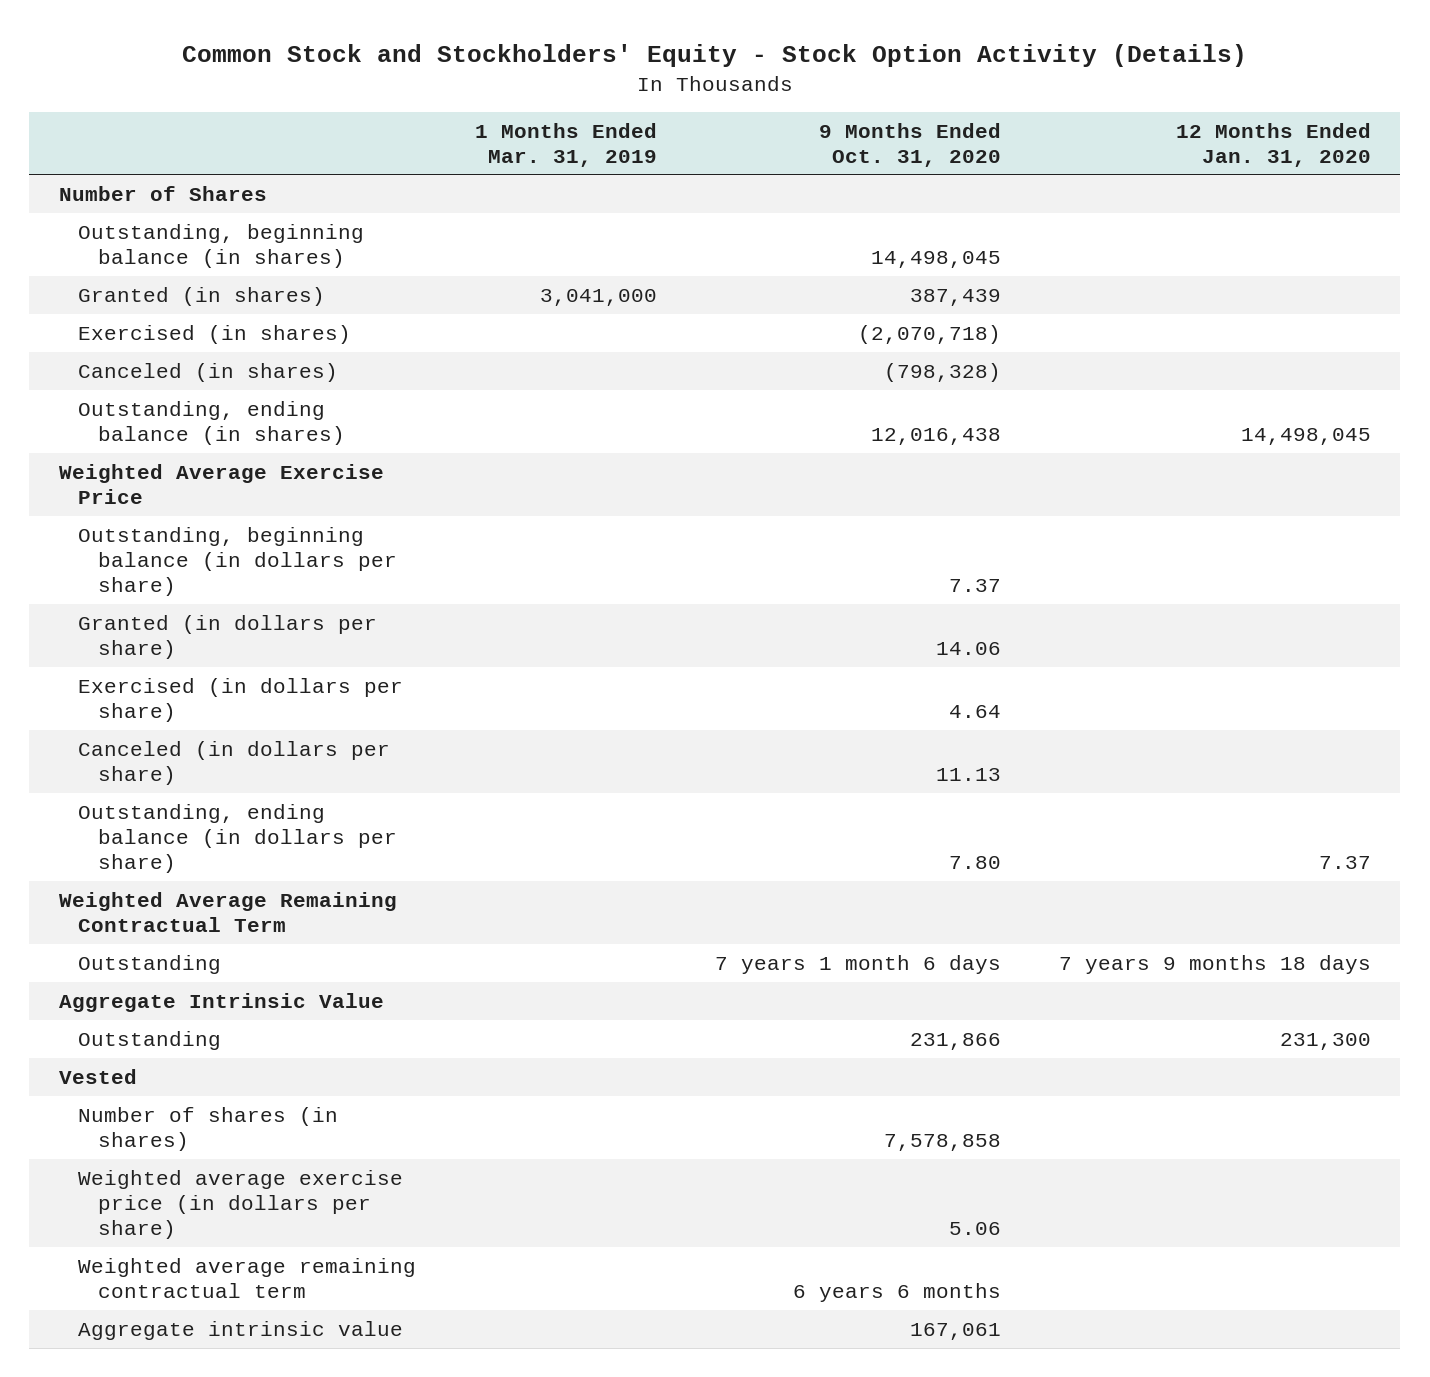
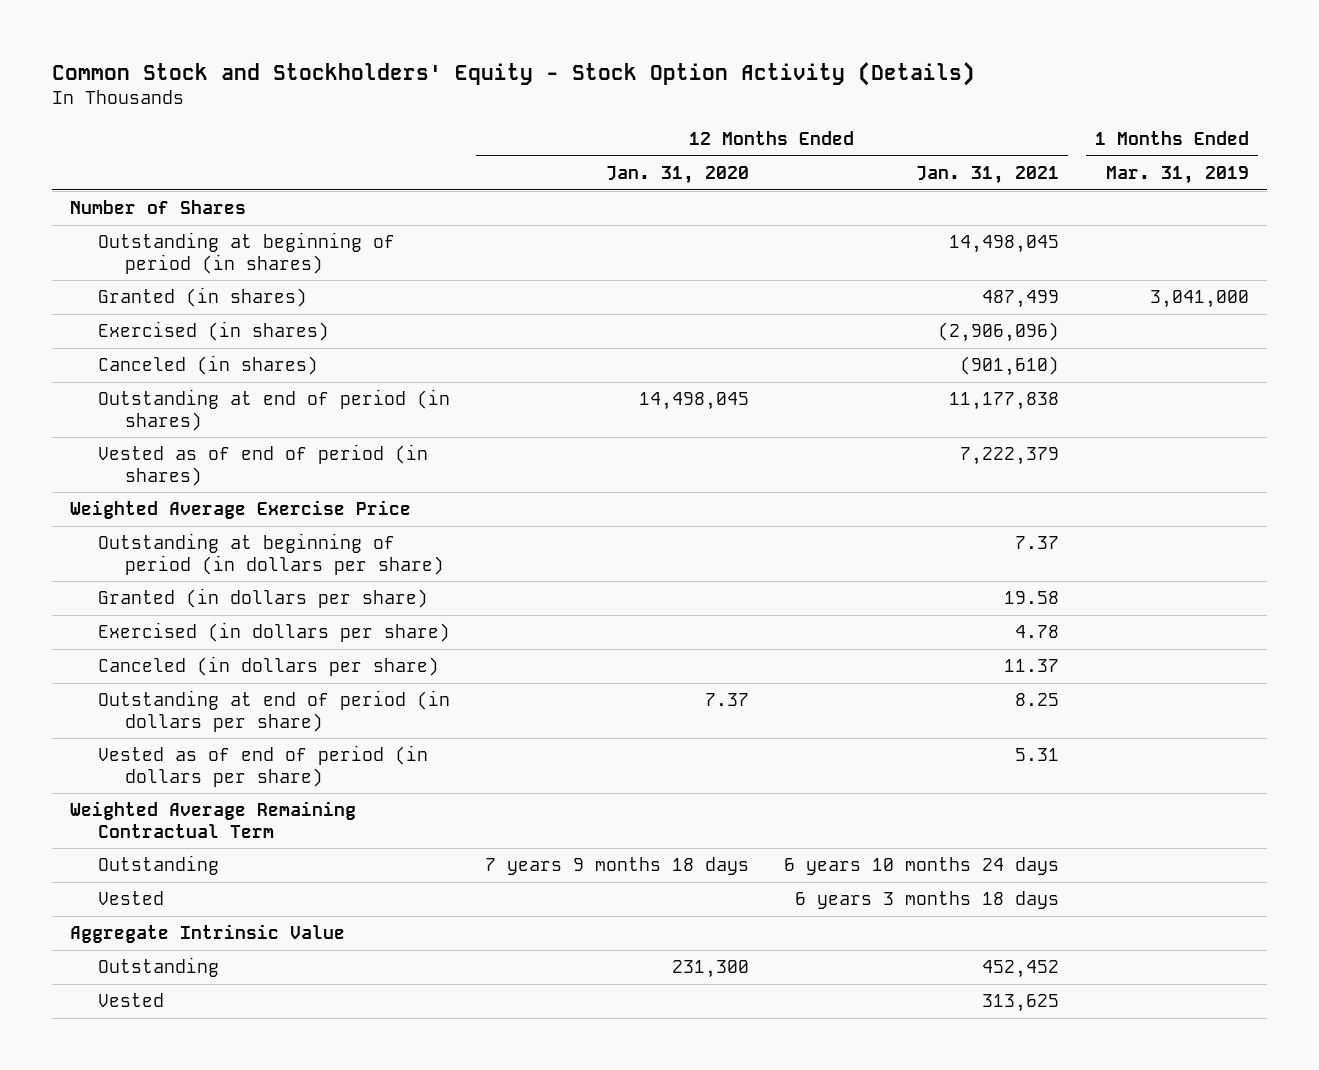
[818,122,1001,167] 9 Months Ended Oct. 31, 2020 -> none
none -> [916,166,1060,185] Jan. 31, 2021
[78,223,365,268] Outstanding, beginning balance (in shares) -> [97,232,395,274] Outstanding at beginning of period (in shares)
[78,400,346,445] Outstanding, ending balance (in shares) -> [97,389,450,431] Outstanding at end of period (in shares)
none -> [97,444,428,486] Vested as of end of period (in shares)
[78,526,398,596] Outstanding, beginning balance (in dollars per share) -> [97,533,445,575] Outstanding at beginning of period (in dollars per share)
[78,803,398,873] Outstanding, ending balance (in dollars per share) -> [97,690,450,732] Outstanding at end of period (in dollars per share)
none -> [97,745,428,787] Vested as of end of period (in dollars per share)
none -> [97,891,164,906] Vested
[78,1106,339,1151] Number of shares (in shares) -> none
[78,1169,404,1239] Weighted average exercise price (in dollars per share) -> none
[78,1257,417,1298] Weighted average remaining contractual term -> none
[78,1320,404,1340] Aggregate intrinsic value -> none

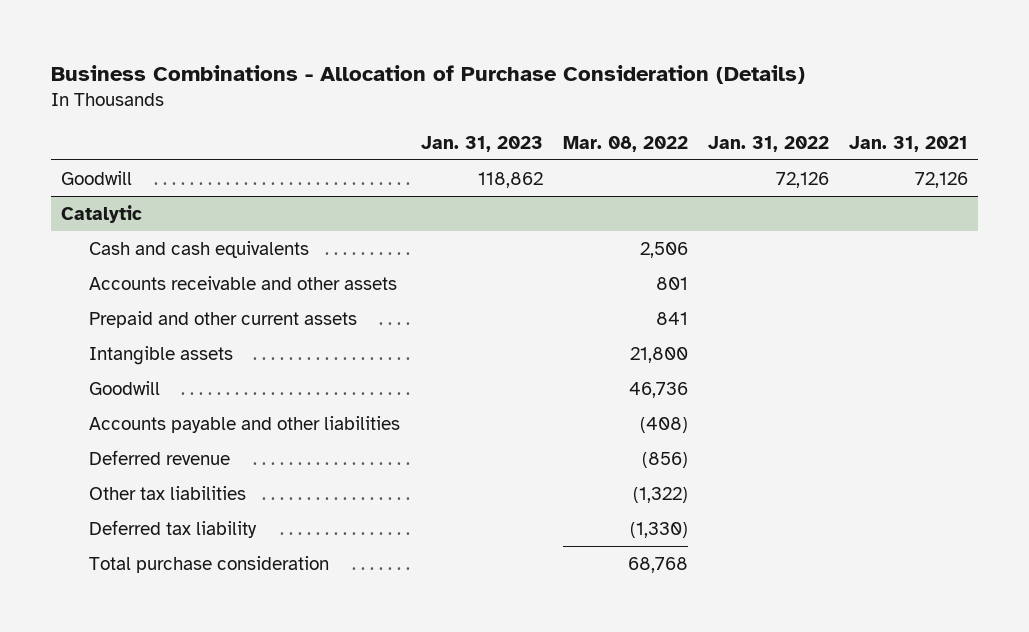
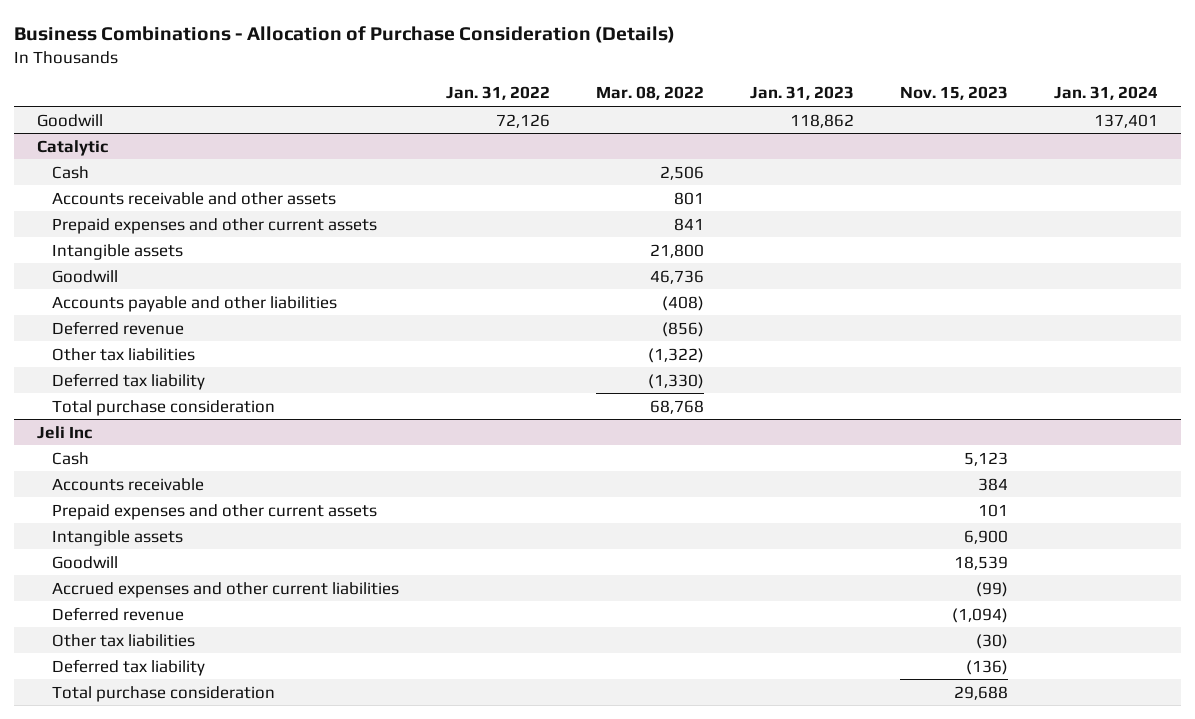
[849,136,969,153] Jan. 31, 2021 -> none
none -> [899,86,1008,101] Nov. 15, 2023
none -> [1053,86,1158,101] Jan. 31, 2024
[89,240,310,258] Cash and cash equivalents -> [52,165,90,179] Cash
[89,310,358,328] Prepaid and other current assets -> [52,217,378,234] Prepaid expenses and other current assets
none -> [37,425,93,439] Jeli Inc
none -> [52,451,90,465] Cash
none -> [52,477,205,491] Accounts receivable
none -> [52,503,378,520] Prepaid expenses and other current assets
none -> [52,529,184,546] Intangible assets
none -> [52,555,119,569] Goodwill
none -> [52,581,400,598] Accrued expenses and other current liabilities
none -> [52,606,185,621] Deferred revenue
none -> [52,633,196,647] Other tax liabilities
none -> [52,658,206,676] Deferred tax liability
none -> [52,685,276,702] Total purchase consideration

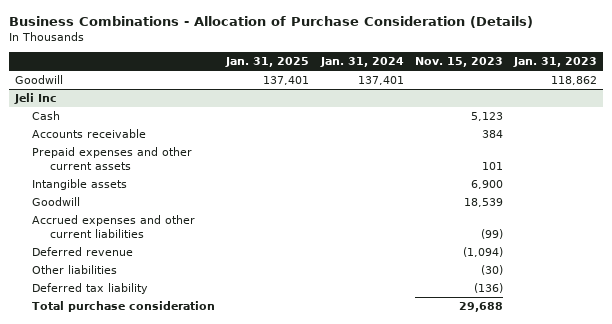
[445,86,550,101] Jan. 31, 2022 -> none
[595,86,704,101] Mar. 08, 2022 -> none
none -> [225,57,310,68] Jan. 31, 2025
[37,139,109,156] Catalytic -> none
[52,165,90,179] Cash -> none
[52,191,337,205] Accounts receivable and other assets -> none
[52,217,378,234] Prepaid expenses and other current assets -> none
[52,243,184,260] Intangible assets -> none
[52,269,119,283] Goodwill -> none
[52,295,338,312] Accounts payable and other liabilities -> none
[52,320,185,335] Deferred revenue -> none
[52,347,196,361] Other tax liabilities -> none
[52,372,206,390] Deferred tax liability -> none
[52,399,276,416] Total purchase consideration -> none
[52,633,196,647] Other tax liabilities -> [32,265,118,275] Other liabilities

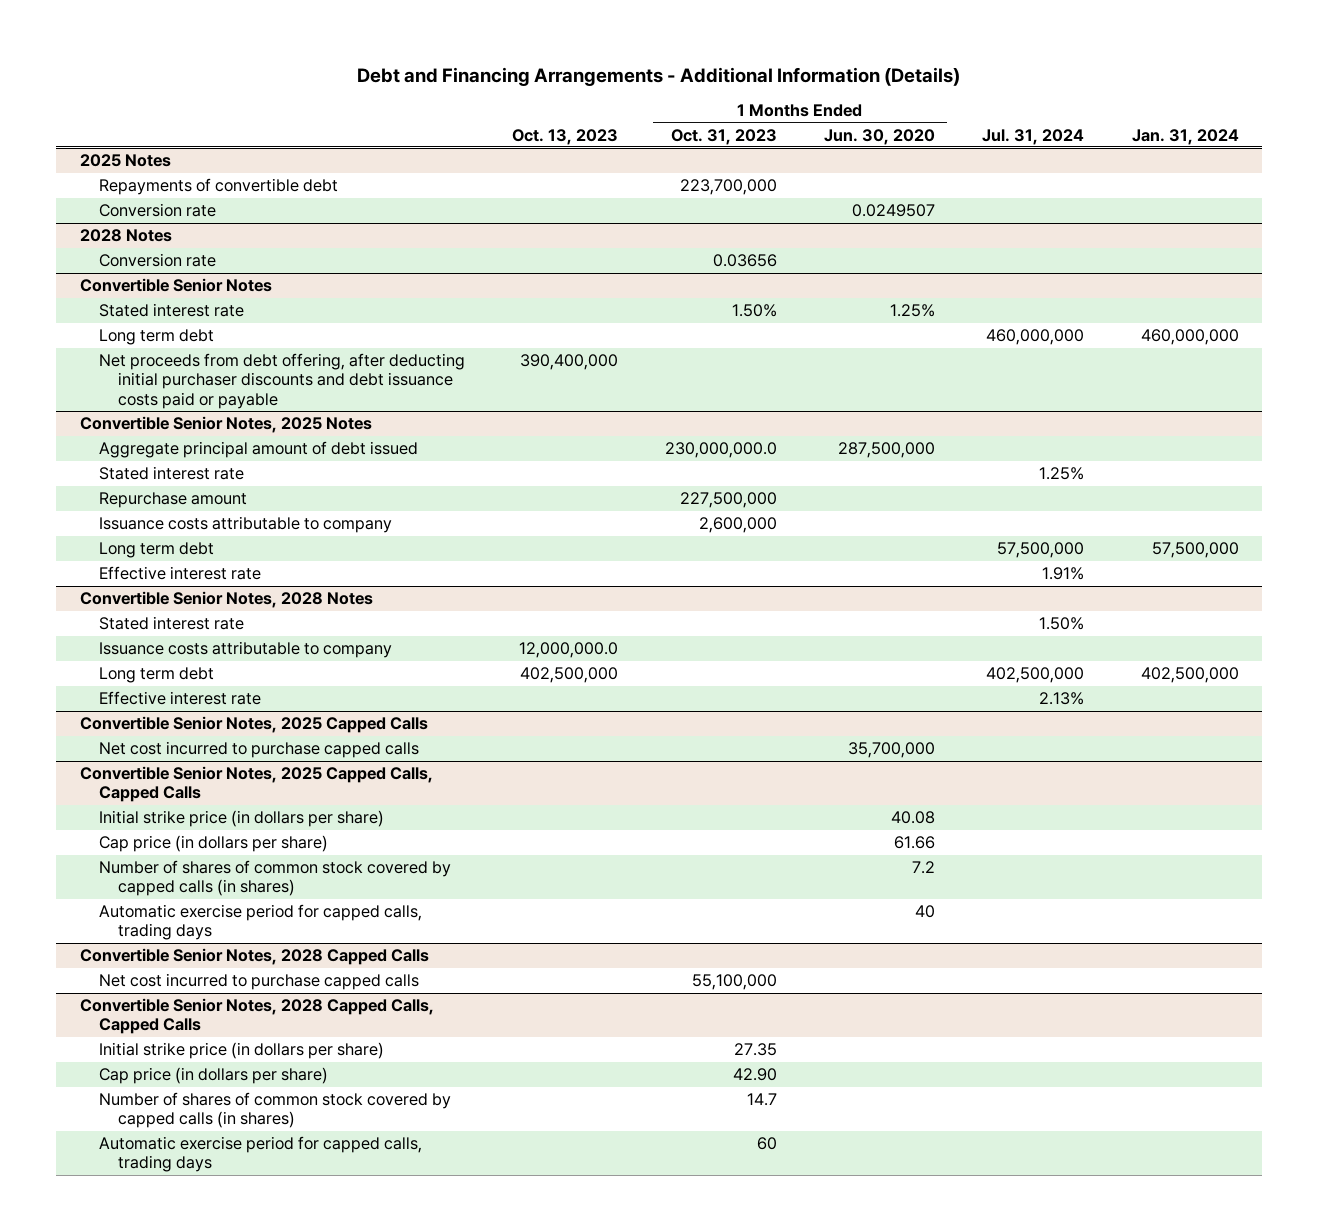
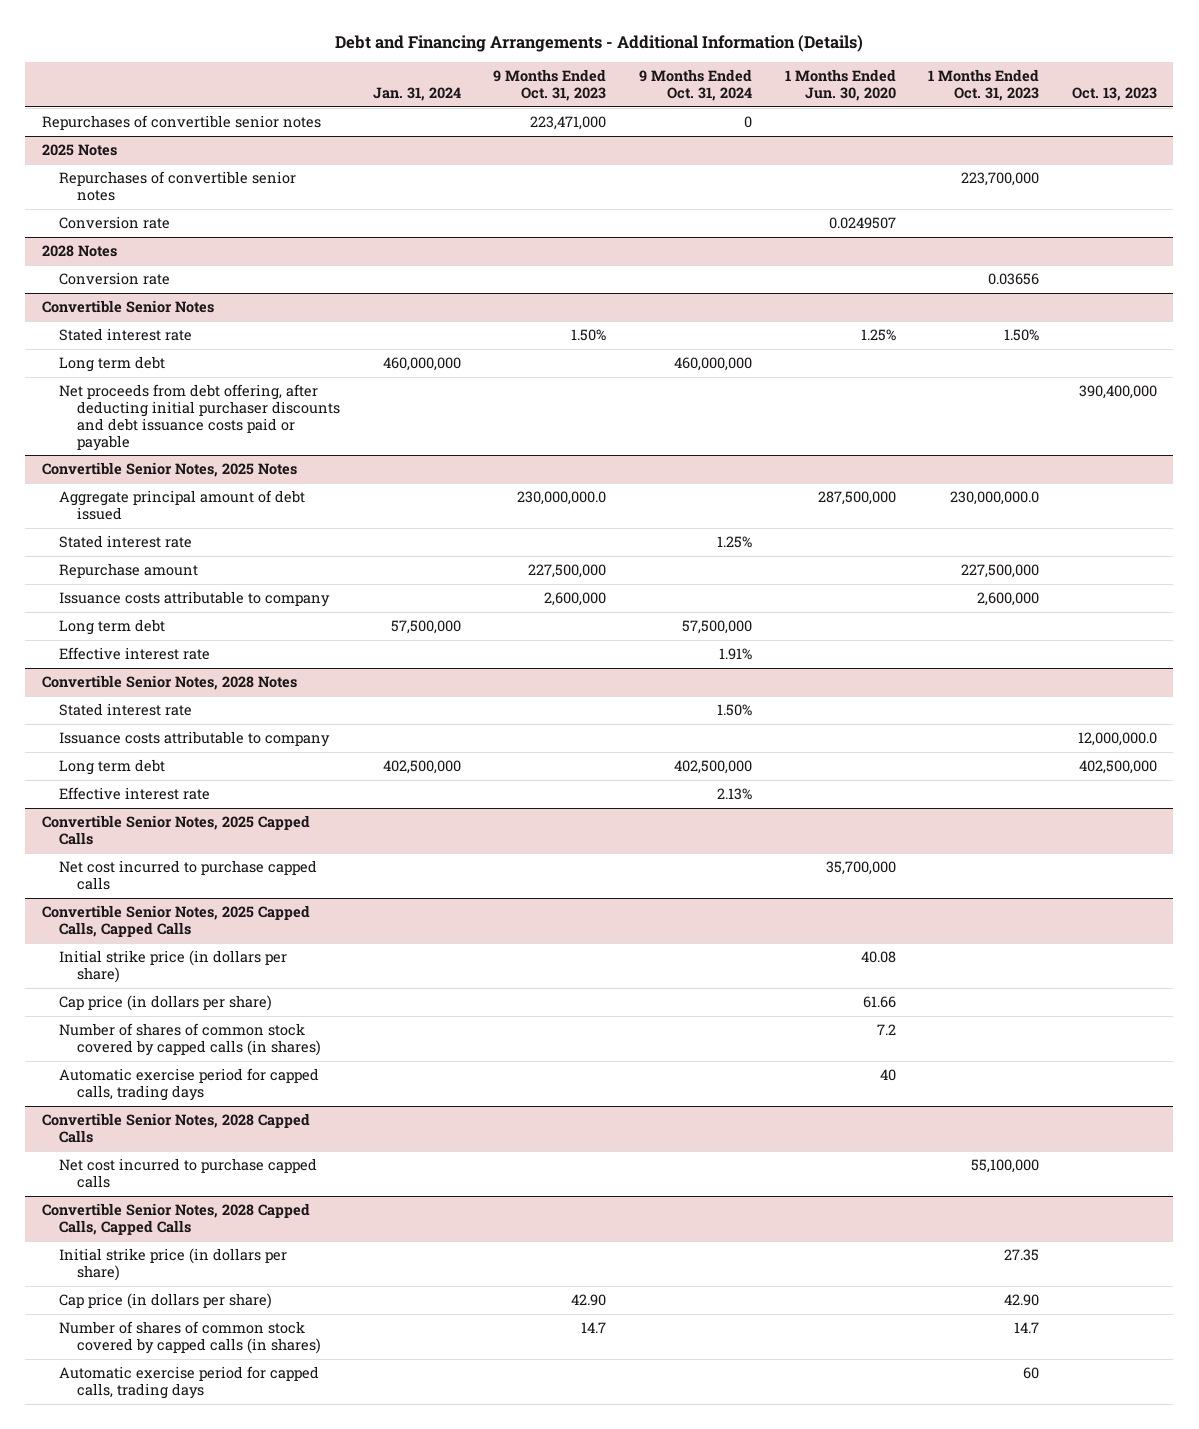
[982,128,1085,145] Jul. 31, 2024 -> none
none -> [493,69,607,102] 9 Months Ended Oct. 31, 2023
none -> [638,69,752,102] 9 Months Ended Oct. 31, 2024
none -> [41,115,321,131] Repurchases of convertible senior notes
[98,178,338,196] Repayments of convertible debt -> [59,171,297,201] Repurchases of convertible senior notes

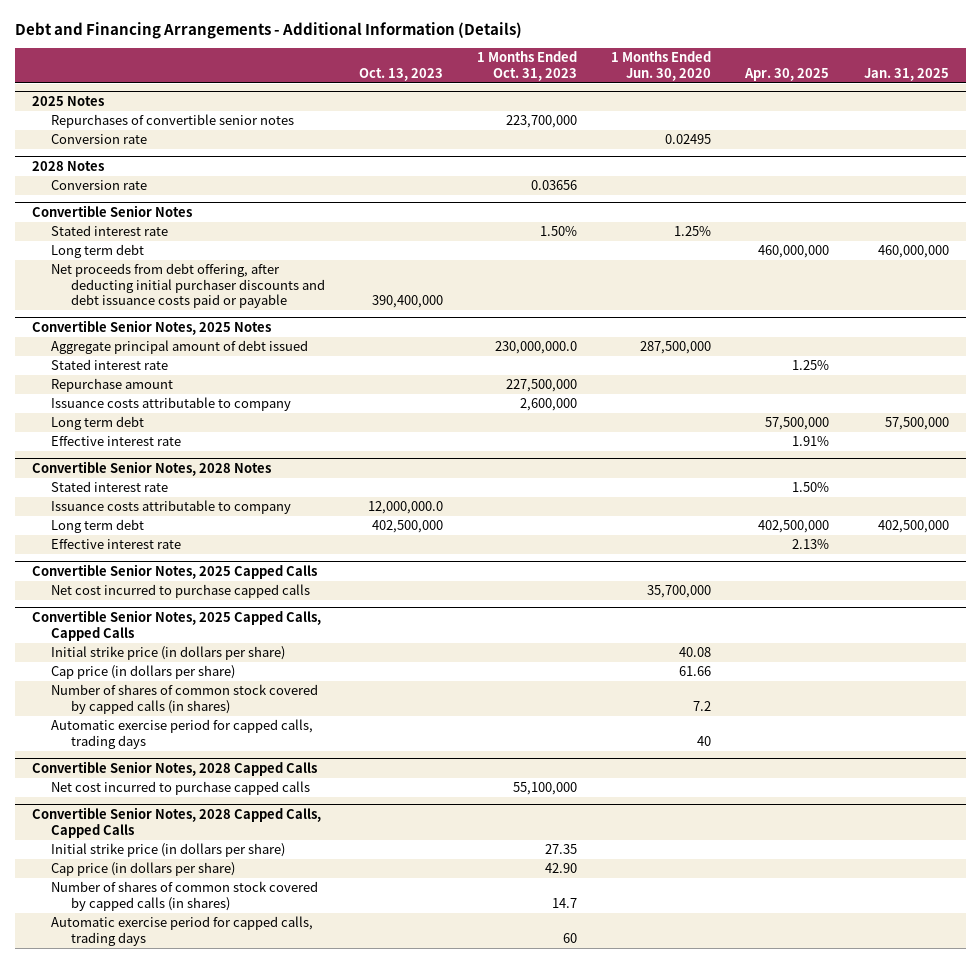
[372,87,461,102] Jan. 31, 2024 -> none
[493,69,607,102] 9 Months Ended Oct. 31, 2023 -> none
[638,69,752,102] 9 Months Ended Oct. 31, 2024 -> none
none -> [744,67,830,81] Apr. 30, 2025
none -> [863,67,949,81] Jan. 31, 2025
[41,115,321,131] Repurchases of convertible senior notes -> none
[828,217,896,230] 0.0249507 -> [665,134,712,145] 0.02495

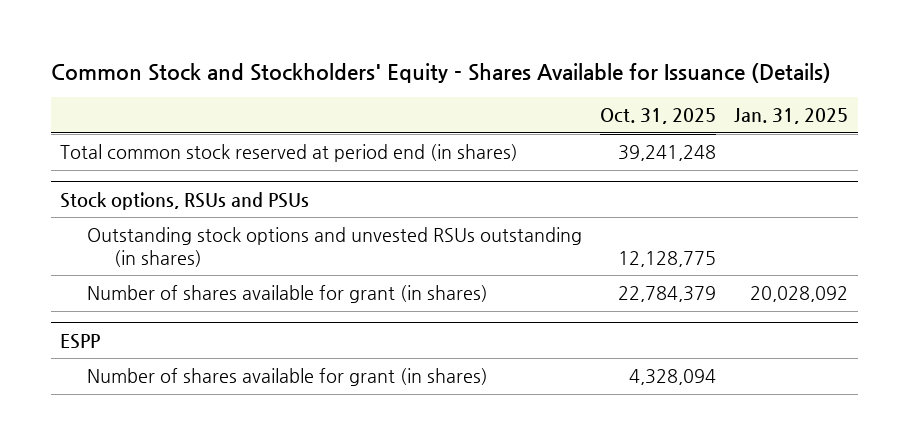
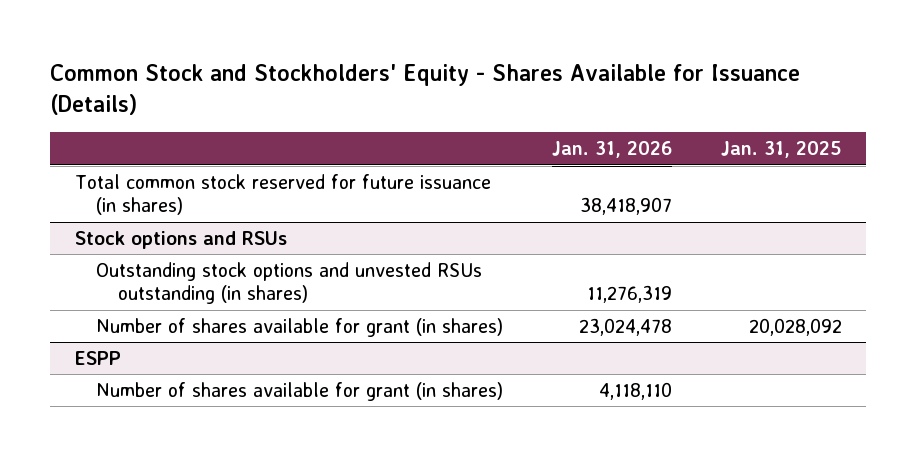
[600,108,717,125] Oct. 31, 2025 -> none
none -> [552,141,673,159] Jan. 31, 2026
[59,144,518,163] Total common stock reserved at period end (in shares) -> [74,174,491,216] Total common stock reserved for future issuance (in shares)
[59,191,309,210] Stock options, RSUs and PSUs -> [74,231,287,250] Stock options and RSUs

